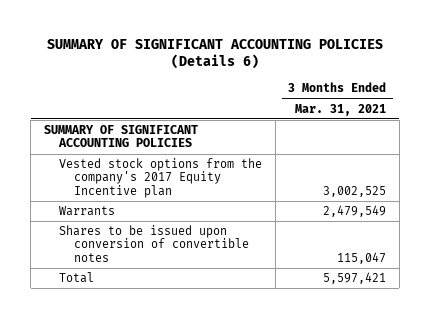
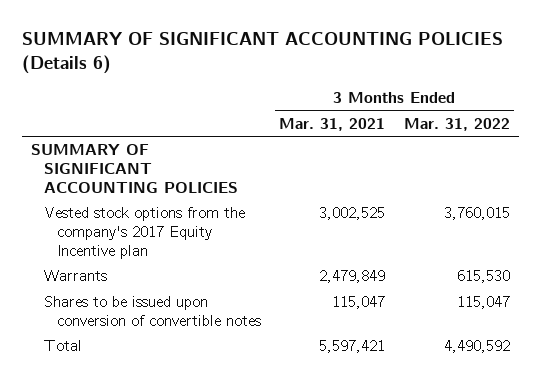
none -> [403,117,510,131] Mar. 31, 2022
[323,205,387,218] 2,479,549 -> [319,270,386,284] 2,479,849

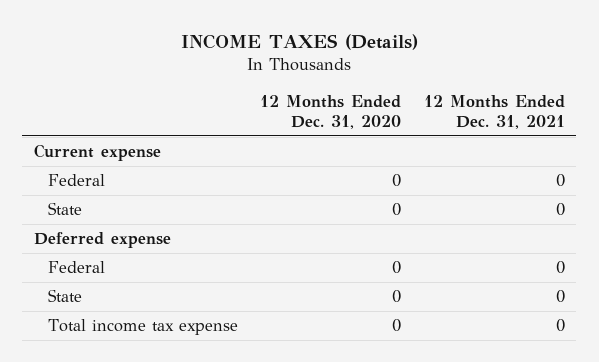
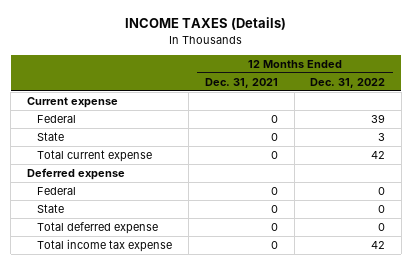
[260,94,402,129] 12 Months Ended Dec. 31, 2020 -> none
none -> [310,77,386,88] Dec. 31, 2022
none -> [37,150,153,163] Total current expense
none -> [37,222,159,235] Total deferred expense

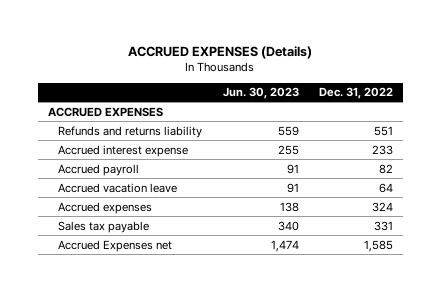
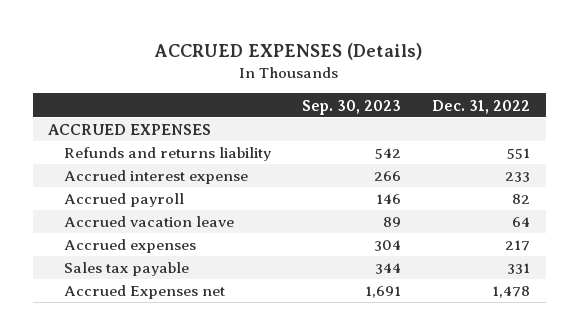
[222,87,299,100] Jun. 30, 2023 -> none
none -> [301,99,401,115] Sep. 30, 2023
[372,201,394,212] 324 -> [505,240,531,252] 217
[364,239,394,252] 1,585 -> [492,286,531,299] 1,478

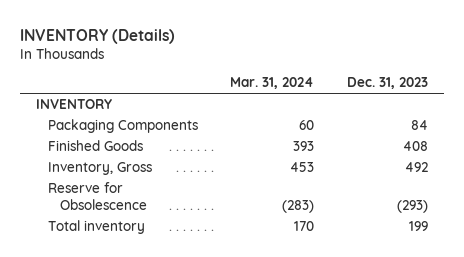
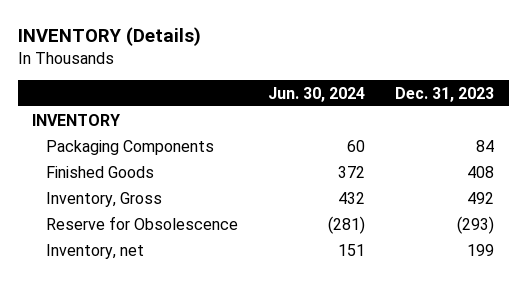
[230,77,315,90] Mar. 31, 2024 -> none
none -> [268,86,366,102] Jun. 30, 2024
[48,220,146,235] Total inventory -> [46,243,145,259] Inventory, net

